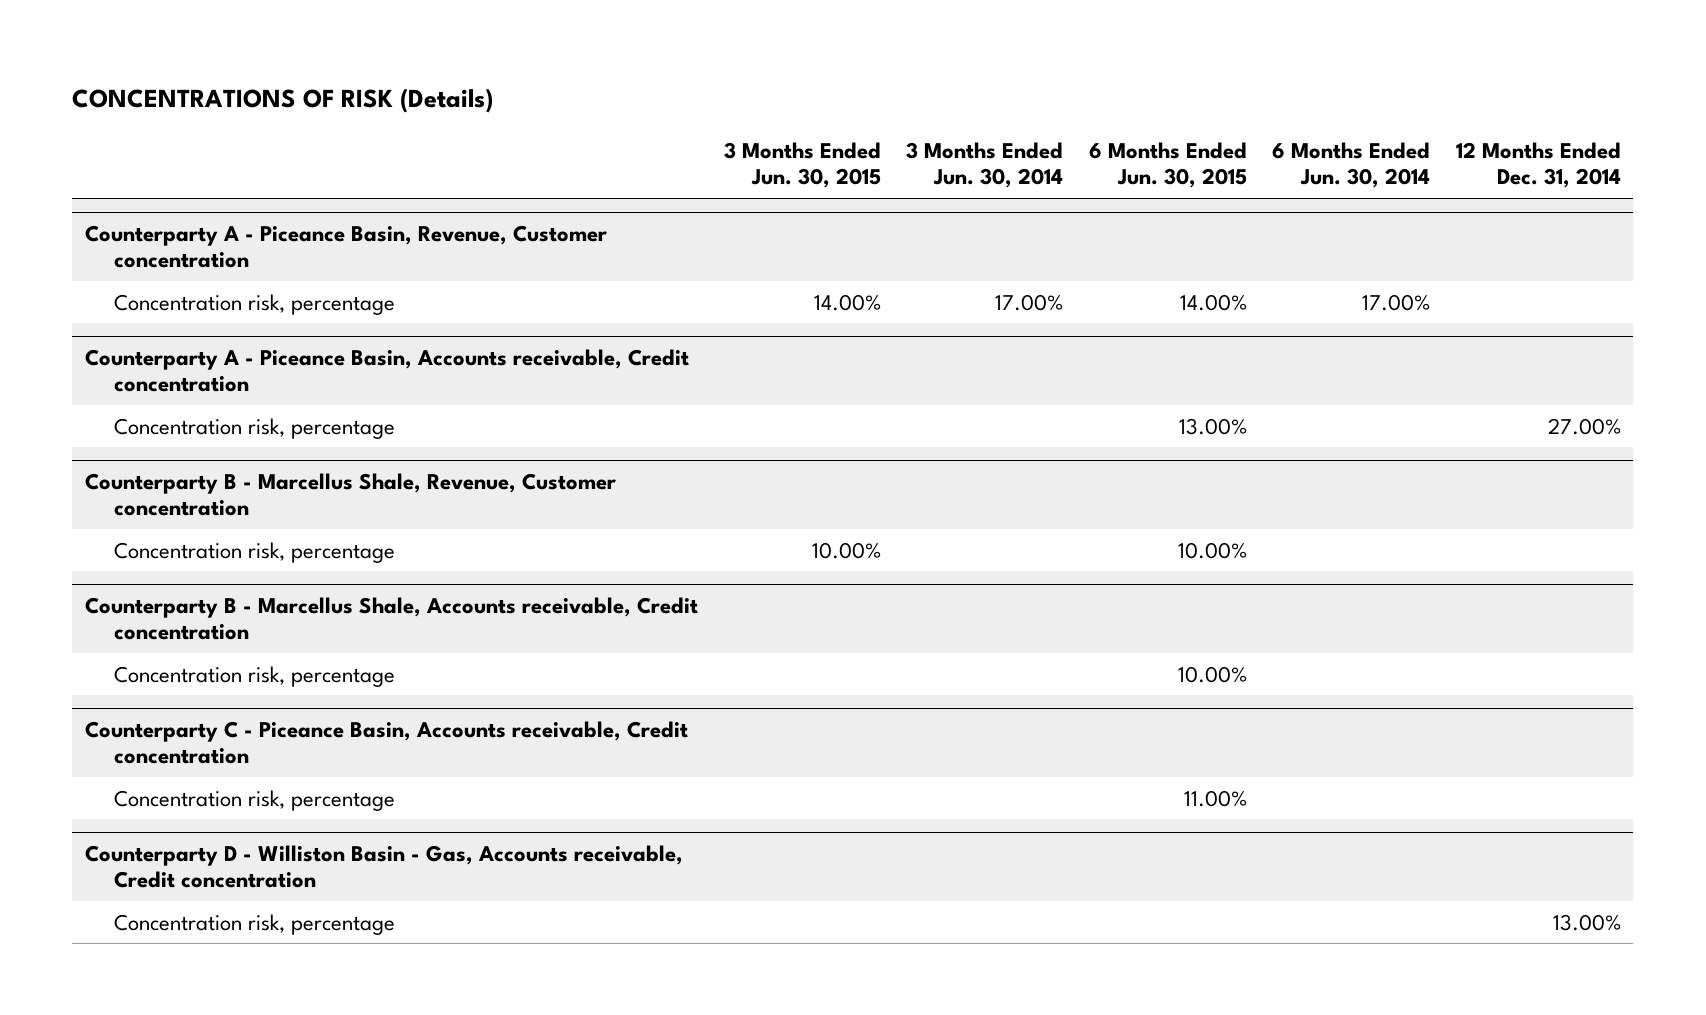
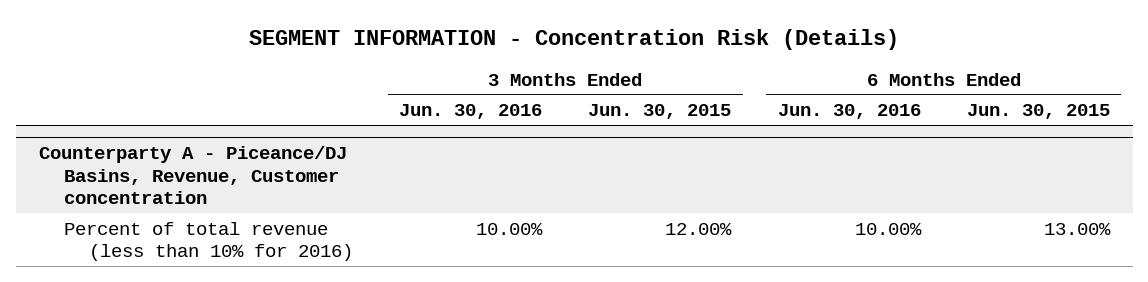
[72,88,494,114] CONCENTRATIONS OF RISK (Details) -> [249,29,900,51] SEGMENT INFORMATION - Concentration Risk (Details)
[906,142,1064,189] 3 Months Ended Jun. 30, 2014 -> none
[1272,142,1431,189] 6 Months Ended Jun. 30, 2014 -> none
[1455,142,1621,189] 12 Months Ended Dec. 31, 2014 -> none
none -> [399,104,543,120] Jun. 30, 2016
none -> [777,104,921,120] Jun. 30, 2016
[114,293,396,315] Concentration risk, percentage -> none
[85,348,690,393] Counterparty A - Piceance Basin, Accounts receivable, Credit concentration -> none
[114,417,396,439] Concentration risk, percentage -> none
[85,472,617,517] Counterparty B - Marcellus Shale, Revenue, Customer concentration -> none
[114,541,396,563] Concentration risk, percentage -> none
[85,596,699,641] Counterparty B - Marcellus Shale, Accounts receivable, Credit concentration -> none
[114,665,396,687] Concentration risk, percentage -> none
[85,720,689,765] Counterparty C - Piceance Basin, Accounts receivable, Credit concentration -> none
[114,789,396,811] Concentration risk, percentage -> none
[85,844,684,889] Counterparty D - Williston Basin - Gas, Accounts receivable, Credit concentration -> none
[114,913,396,935] Concentration risk, percentage -> none
[85,224,608,269] Counterparty A - Piceance Basin, Revenue, Customer concentration -> [38,145,347,205] Counterparty A - Piceance/DJ Basins, Revenue, Customer concentration
none -> [63,221,353,262] Percent of total revenue (less than 10% for 2016)

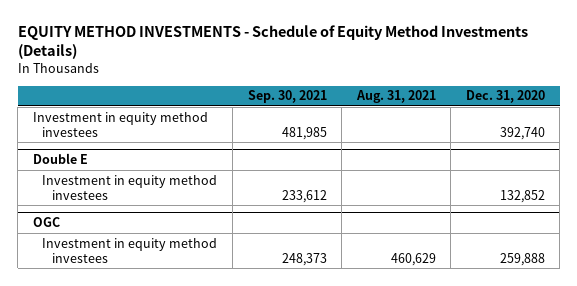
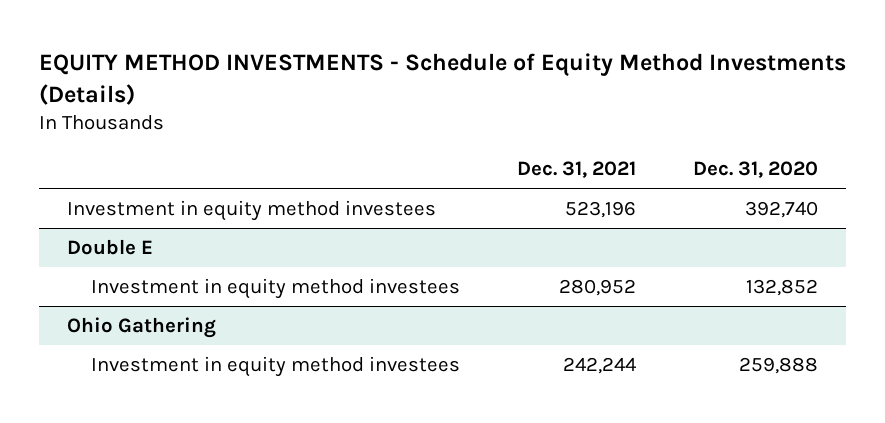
[247,90,327,104] Sep. 30, 2021 -> none
[355,90,436,104] Aug. 31, 2021 -> none
none -> [517,161,637,179] Dec. 31, 2021
[32,217,60,228] OGC -> [66,316,216,338] Ohio Gathering

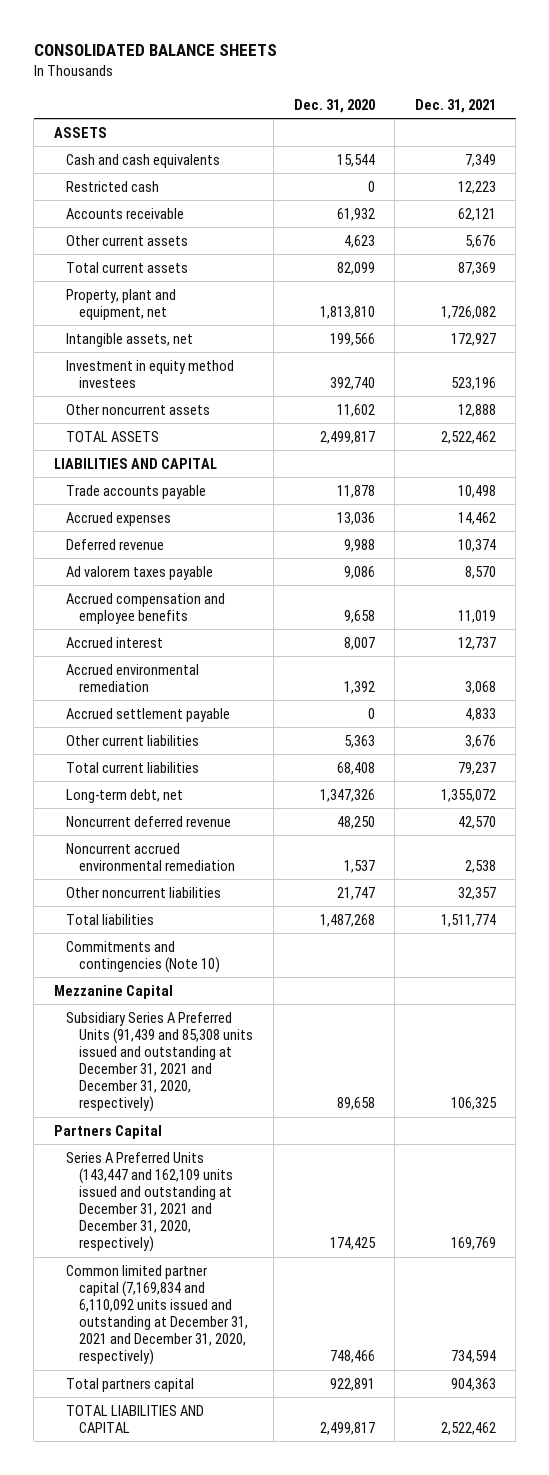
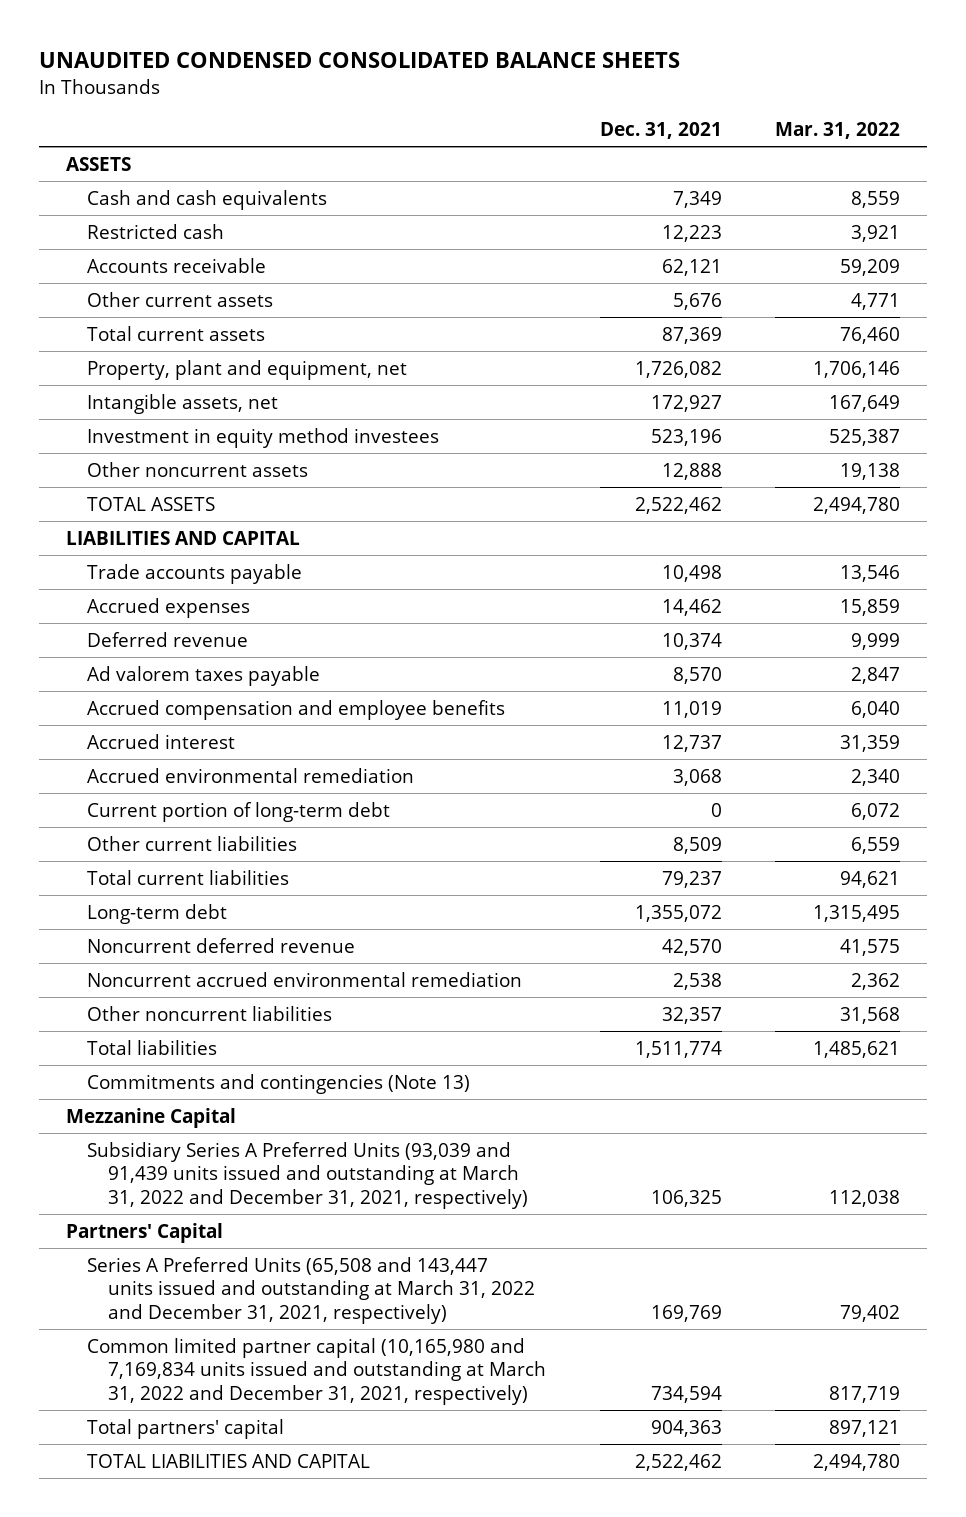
[33,44,277,57] CONSOLIDATED BALANCE SHEETS -> [38,52,680,69] UNAUDITED CONDENSED CONSOLIDATED BALANCE SHEETS
[293,98,375,113] Dec. 31, 2020 -> none
none -> [775,121,901,139] Mar. 31, 2022
[66,707,231,722] Accrued settlement payable -> none
none -> [86,801,390,822] Current portion of long-term debt
[464,734,496,748] 3,676 -> [672,836,722,854] 8,509
[66,788,184,803] Long-term debt, net -> [86,903,227,924] Long-term debt
[66,940,221,973] Commitments and contingencies (Note 10) -> [86,1073,470,1094] Commitments and contingencies (Note 13)
[66,1011,254,1113] Subsidiary Series A Preferred Units (91,439 and 85,308 units issued and outstanding at December 31, 2021 and December 31, 2020, respectively) -> [86,1141,529,1209] Subsidiary Series A Preferred Units (93,039 and 91,439 units issued and outstanding at March 31, 2022 and December 31, 2021, respectively)
[53,1124,162,1139] Partners Capital -> [65,1222,223,1243] Partners' Capital
[66,1151,234,1253] Series A Preferred Units (143,447 and 162,109 units issued and outstanding at December 31, 2021 and December 31, 2020, respectively) -> [86,1256,536,1324] Series A Preferred Units (65,508 and 143,447 units issued and outstanding at March 31, 2022 and December 31, 2021, respectively)
[66,1264,249,1366] Common limited partner capital (7,169,834 and 6,110,092 units issued and outstanding at December 31, 2021 and December 31, 2020, respectively) -> [86,1337,547,1405] Common limited partner capital (10,165,980 and 7,169,834 units issued and outstanding at March 31, 2022 and December 31, 2021, respectively)
[66,1377,195,1392] Total partners capital -> [86,1418,284,1439] Total partners' capital

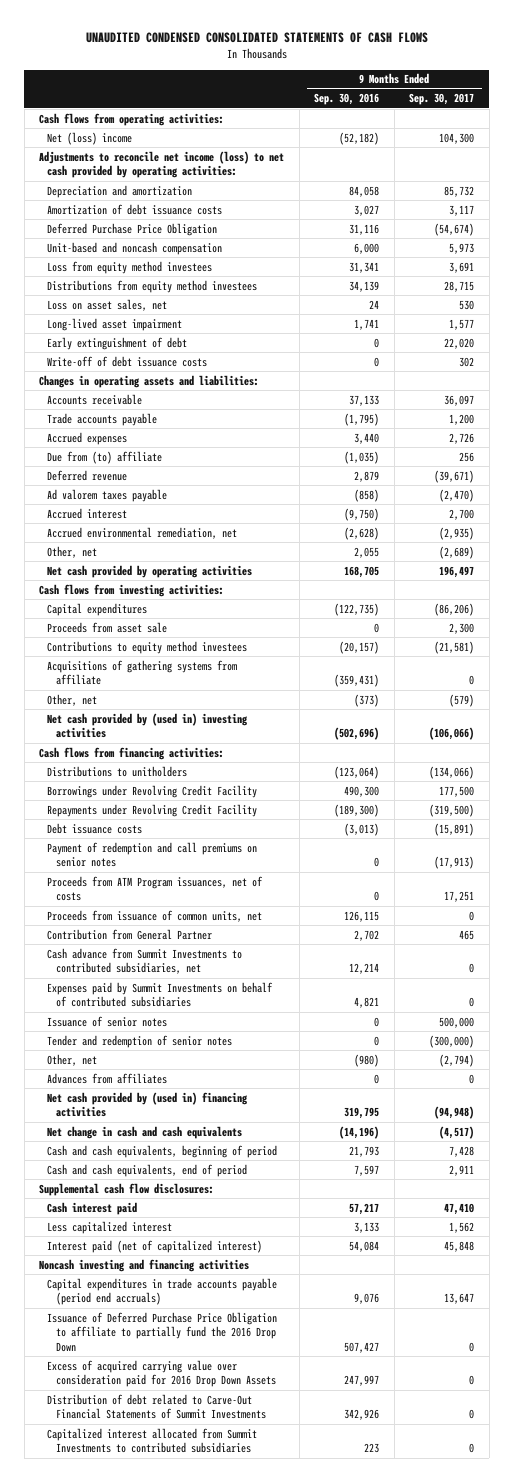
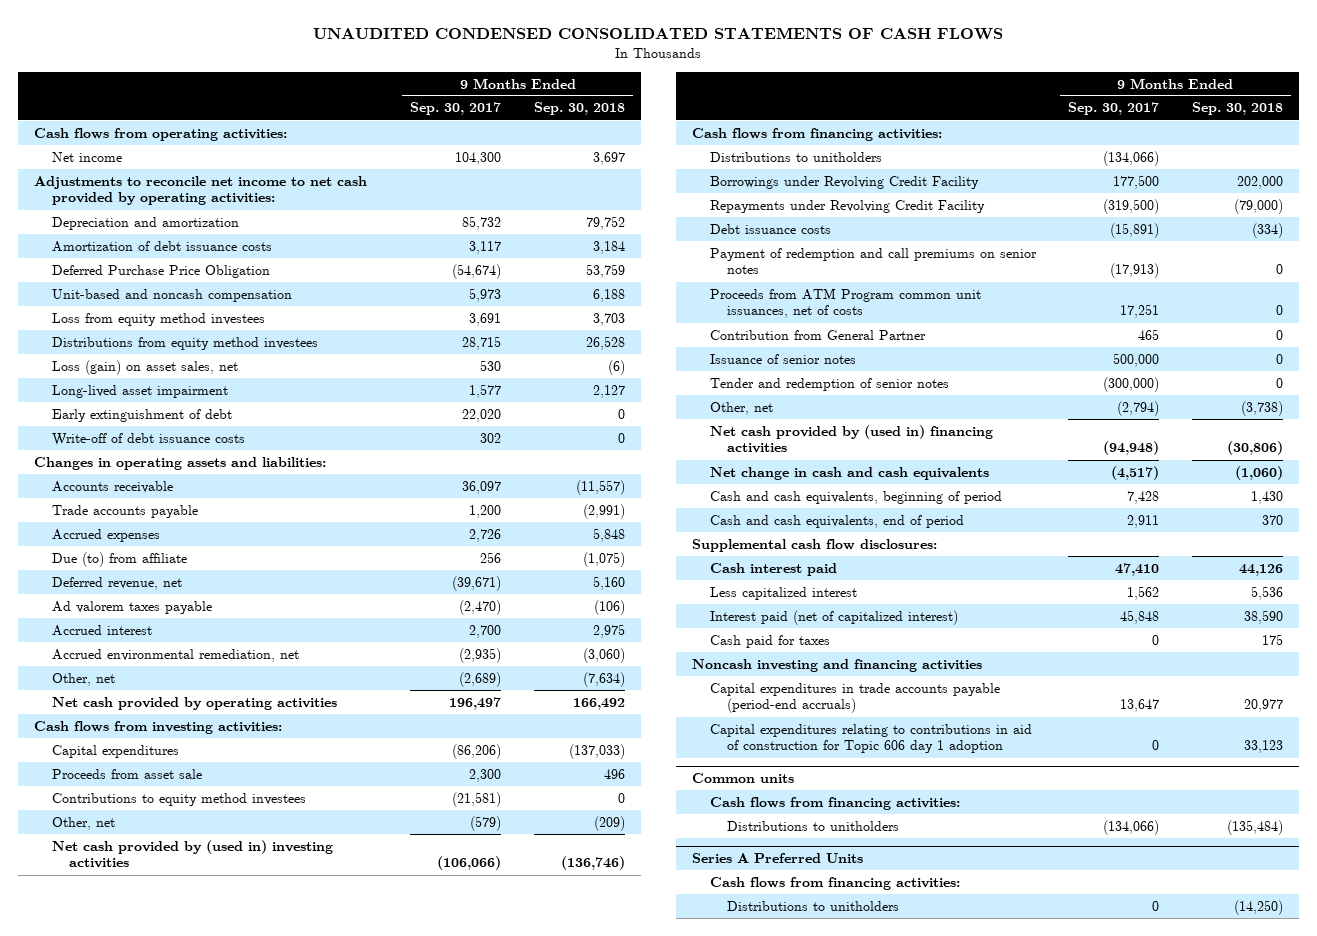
[314,93,380,106] Sep. 30, 2016 -> none
none -> [533,102,625,116] Sep. 30, 2018
[47,131,133,145] Net (loss) income -> [51,151,122,162] Net income
[39,150,285,179] Adjustments to reconcile net income (loss) to net cash provided by operating activities: -> [34,175,368,206] Adjustments to reconcile net income to net cash provided by operating activities:
[47,298,168,311] Loss on asset sales, net -> [51,359,238,375] Loss (gain) on asset sales, net
[47,450,163,464] Due from (to) affiliate -> [51,551,187,567] Due (to) from affiliate
[47,469,128,481] Deferred revenue -> [51,576,182,590] Deferred revenue, net
[47,659,238,686] Acquisitions of gathering systems from affiliate -> none
[47,909,263,922] Proceeds from issuance of common units, net -> none
[47,875,264,902] Proceeds from ATM Program issuances, net of costs -> [709,287,981,319] Proceeds from ATM Program common unit issuances, net of costs
[47,947,243,975] Cash advance from Summit Investments to contributed subsidiaries, net -> none
[47,981,274,1008] Expenses paid by Summit Investments on behalf of contributed subsidiaries -> none
[47,1072,168,1084] Advances from affiliates -> none
none -> [709,634,830,648] Cash paid for taxes
[47,1311,278,1353] Issuance of Deferred Purchase Price Obligation to affiliate to partially fund the 2016 Drop Down -> none
[47,1359,276,1388] Excess of acquired carrying value over consideration paid for 2016 Drop Down Assets -> none
[47,1393,266,1420] Distribution of debt related to Carve-Out Financial Statements of Summit Investments -> none
[47,1427,258,1454] Capitalized interest allocated from Summit Investments to contributed subsidiaries -> none
[47,1277,278,1306] Capital expenditures in trade accounts payable (period end accruals) -> [709,682,1000,714] Capital expenditures in trade accounts payable (period-end accruals)
none -> [709,723,1032,754] Capital expenditures relating to contributions in aid of construction for Topic 606 day 1 adoption
none -> [692,773,795,784] Common units
none -> [709,796,960,810] Cash flows from financing activities:
none -> [727,820,900,831] Distributions to unitholders
none -> [692,853,864,864] Series A Preferred Units
none -> [709,876,960,890] Cash flows from financing activities:
none -> [727,900,900,911] Distributions to unitholders

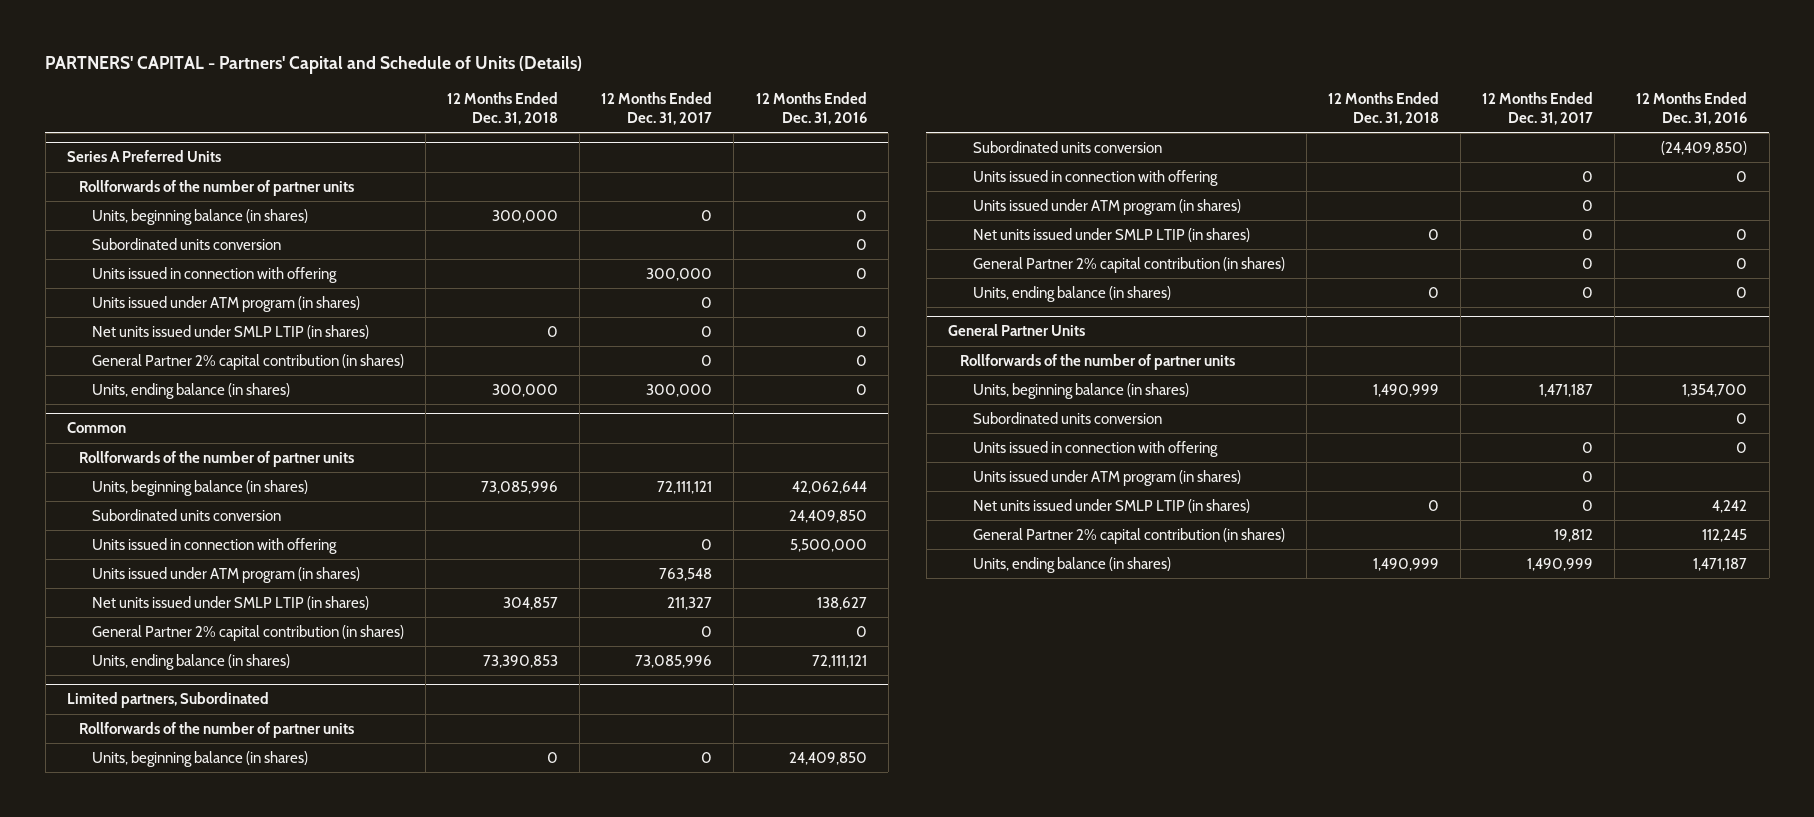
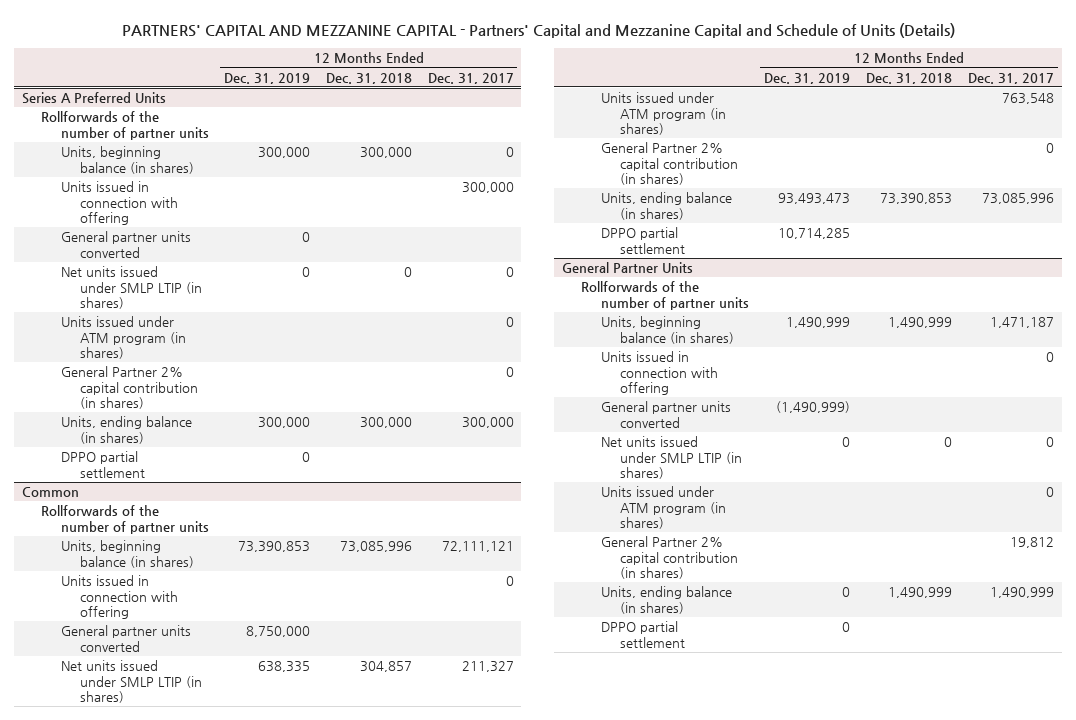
[45,55,583,74] PARTNERS' CAPITAL - Partners' Capital and Schedule of Units (Details) -> [121,22,955,38] PARTNERS' CAPITAL AND MEZZANINE CAPITAL - Partners' Capital and Mezzanine Capital and Schedule of Units (Details)
[755,91,867,125] 12 Months Ended Dec. 31, 2016 -> none
none -> [224,72,311,84] Dec. 31, 2019
[92,238,282,251] Subordinated units conversion -> none
none -> [60,231,191,258] General partner units converted
[92,296,361,313] Units issued under ATM program (in shares) -> [60,316,186,360] Units issued under ATM program (in shares)
none -> [60,451,145,478] DPPO partial settlement
[92,509,282,522] Subordinated units conversion -> none
none -> [60,625,191,652] General partner units converted
[92,567,361,584] Units issued under ATM program (in shares) -> [600,92,726,136] Units issued under ATM program (in shares)
[66,692,269,709] Limited partners, Subordinated -> none
[79,722,355,739] Rollforwards of the number of partner units -> none
[92,751,309,768] Units, beginning balance (in shares) -> none
[973,141,1163,154] Subordinated units conversion -> none
[973,170,1219,187] Units issued in connection with offering -> none
[973,199,1242,216] Units issued under ATM program (in shares) -> none
[973,228,1251,243] Net units issued under SMLP LTIP (in shares) -> none
[973,257,1286,274] General Partner 2% capital contribution (in shares) -> none
[973,286,1172,303] Units, ending balance (in shares) -> none
none -> [600,227,685,254] DPPO partial settlement
[973,412,1163,425] Subordinated units conversion -> none
none -> [600,401,731,428] General partner units converted
[973,470,1242,487] Units issued under ATM program (in shares) -> [600,486,726,530] Units issued under ATM program (in shares)
none -> [600,621,685,648] DPPO partial settlement

